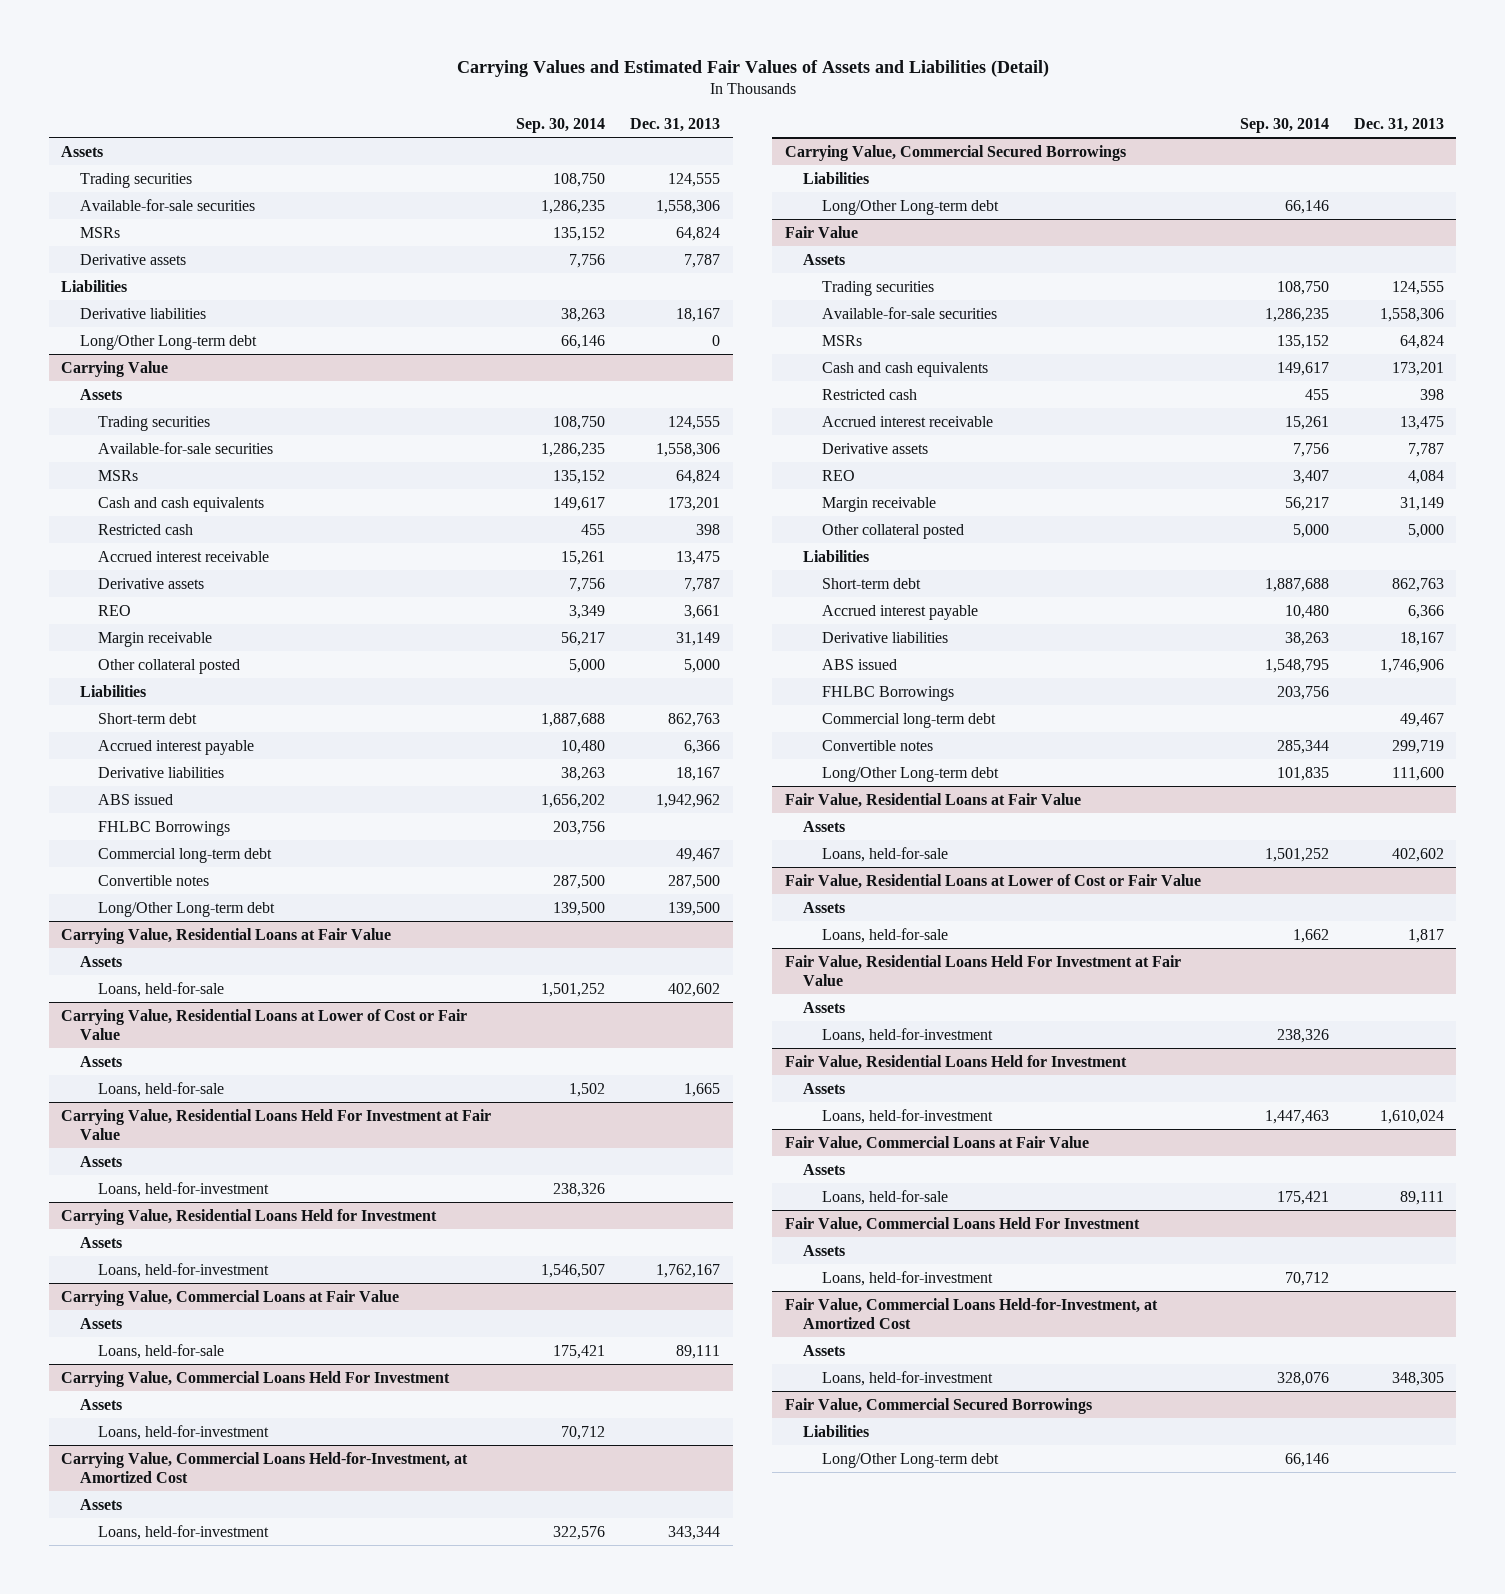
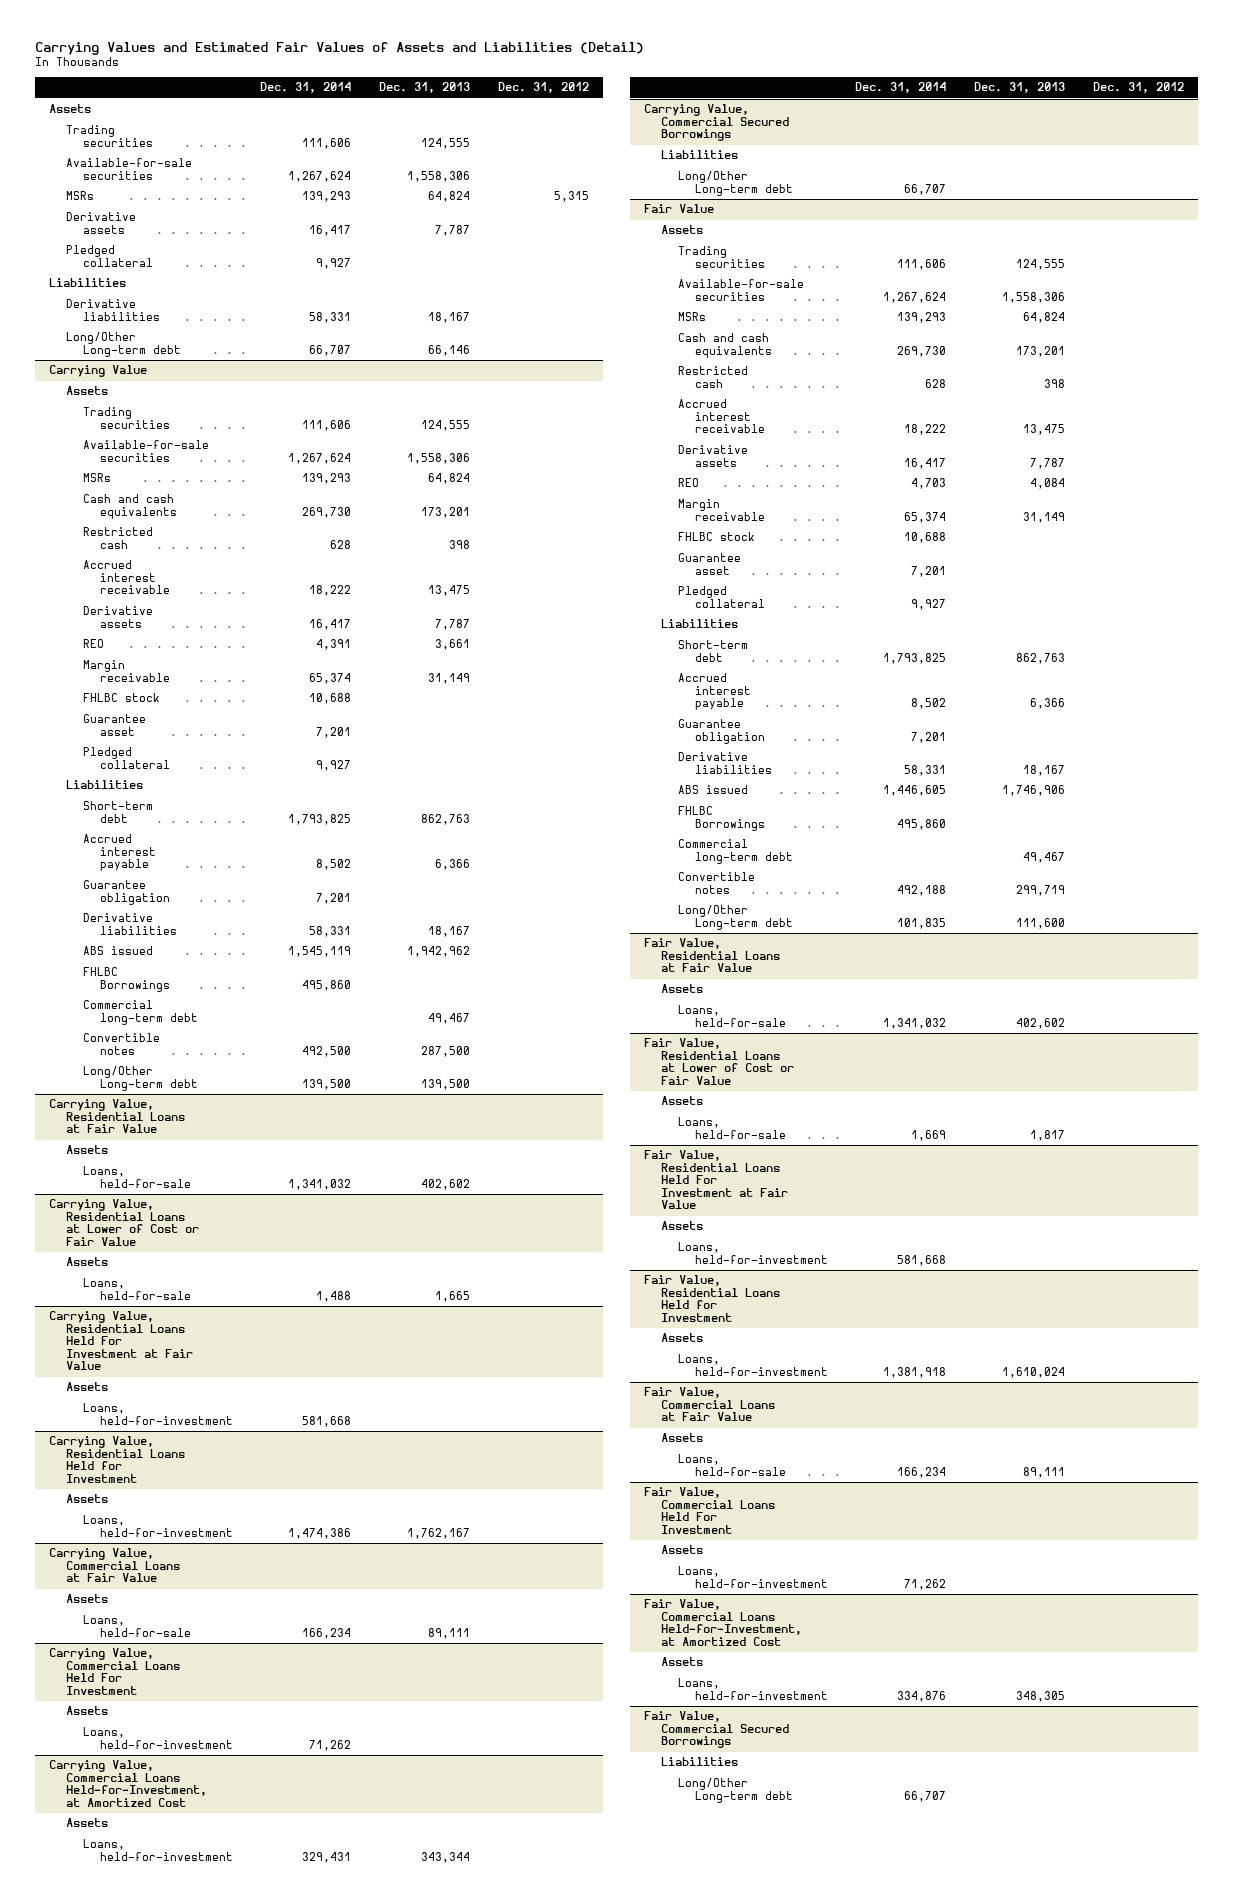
[516,117,606,133] Sep. 30, 2014 -> none
none -> [260,82,352,94] Dec. 31, 2014
none -> [497,82,589,94] Dec. 31, 2012
none -> [65,245,153,267] Pledged collateral
[712,334,721,346] 0 -> [428,344,471,356] 66,146
[98,658,241,674] Other collateral posted -> none
none -> [82,693,160,703] FHLBC stock
none -> [82,714,146,736] Guarantee asset
none -> [82,747,170,769] Pledged collateral
none -> [82,880,170,905] Guarantee obligation
[821,523,964,539] Other collateral posted -> none
none -> [677,532,755,542] FHLBC stock
none -> [677,553,741,575] Guarantee asset
none -> [677,586,765,608] Pledged collateral
none -> [677,719,765,744] Guarantee obligation

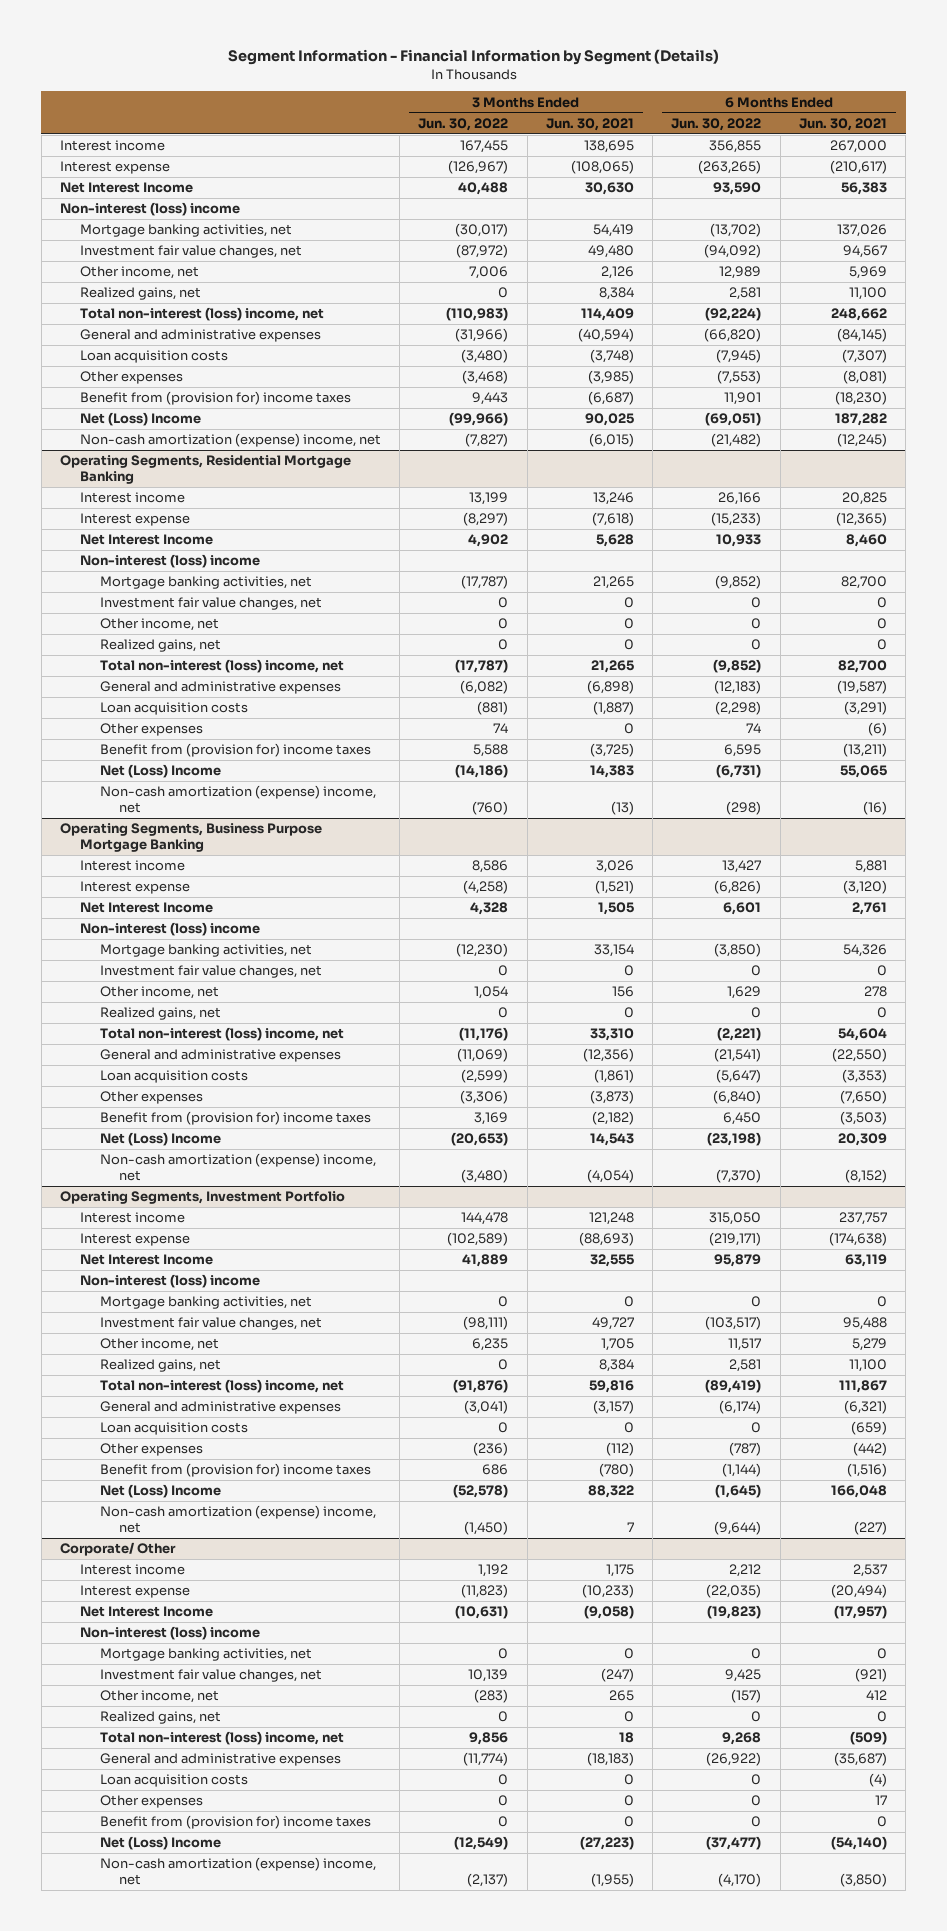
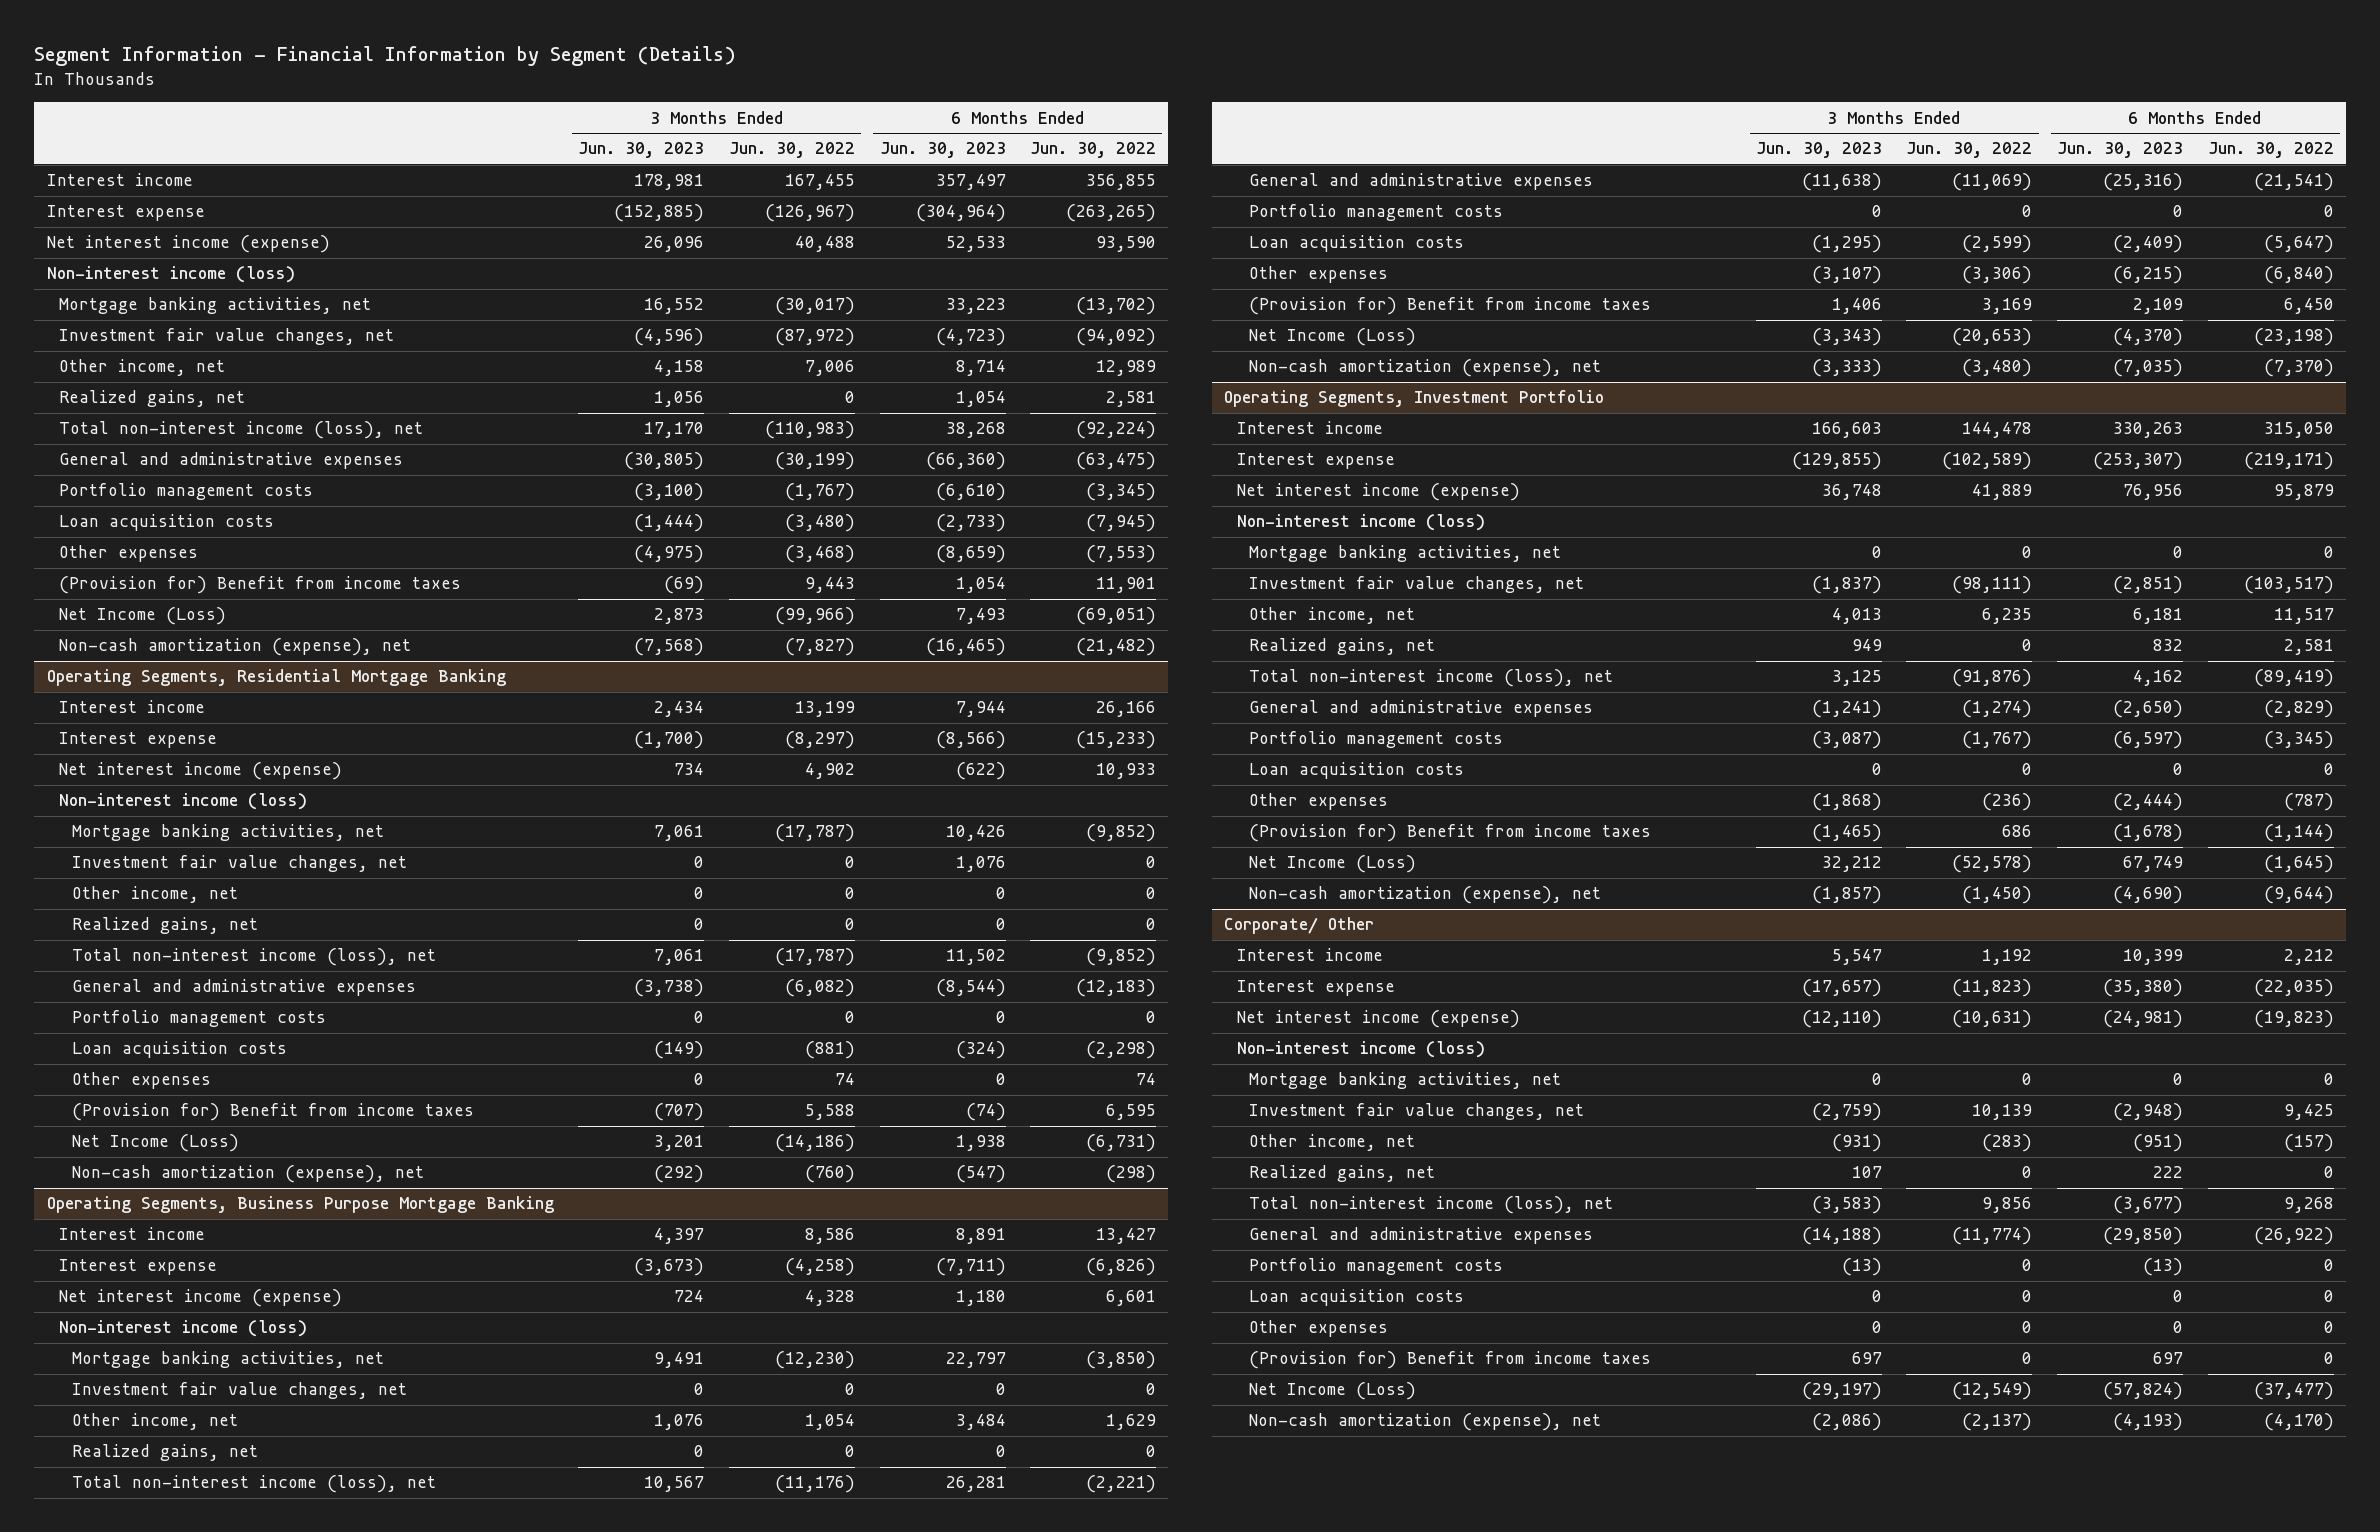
[545,117,634,131] Jun. 30, 2021 -> none
[798,117,887,131] Jun. 30, 2021 -> none
none -> [578,142,705,159] Jun. 30, 2023
none -> [879,142,1006,159] Jun. 30, 2023
[60,182,194,194] Net Interest Income -> [46,235,330,254] Net interest income (expense)
[60,202,241,217] Non-interest (loss) income -> [46,266,295,284] Non-interest income (loss)
[79,307,324,322] Total non-interest (loss) income, net -> [59,421,424,440] Total non-interest income (loss), net
[455,328,509,343] (31,966) -> [774,452,855,471] (30,199)
[704,328,762,343] (66,820) -> [1076,452,1157,471] (63,475)
none -> [59,483,314,501] Portfolio management costs
[79,391,351,406] Benefit from (provision for) income taxes -> [59,576,462,595] (Provision for) Benefit from income taxes
[79,412,201,427] Net (Loss) Income -> [59,607,227,626] Net Income (Loss)
[79,433,381,448] Non-cash amortization (expense) income, net -> [59,638,412,657] Non-cash amortization (expense), net
[79,534,213,546] Net Interest Income -> [59,762,343,781] Net interest income (expense)
[79,554,260,569] Non-interest (loss) income -> [59,793,308,811] Non-interest income (loss)
[99,659,344,674] Total non-interest (loss) income, net -> [71,948,436,967] Total non-interest income (loss), net
none -> [71,1010,326,1028] Portfolio management costs
[99,743,371,758] Benefit from (provision for) income taxes -> [71,1103,474,1122] (Provision for) Benefit from income taxes
[99,764,221,779] Net (Loss) Income -> [71,1134,239,1153] Net Income (Loss)
[99,785,376,813] Non-cash amortization (expense) income, net -> [71,1165,424,1184] Non-cash amortization (expense), net
[79,902,213,914] Net Interest Income -> [59,1289,343,1308] Net interest income (expense)
[79,922,260,937] Non-interest (loss) income -> [59,1320,308,1338] Non-interest income (loss)
[99,1027,344,1042] Total non-interest (loss) income, net -> [71,1475,436,1494] Total non-interest income (loss), net
none -> [1249,204,1504,222] Portfolio management costs
[99,1111,371,1126] Benefit from (provision for) income taxes -> [1249,297,1652,316] (Provision for) Benefit from income taxes
[99,1132,221,1147] Net (Loss) Income -> [1249,328,1417,347] Net Income (Loss)
[99,1153,376,1181] Non-cash amortization (expense) income, net -> [1249,359,1602,378] Non-cash amortization (expense), net
[79,1254,213,1266] Net Interest Income -> [1236,483,1520,502] Net interest income (expense)
[79,1274,260,1289] Non-interest (loss) income -> [1236,514,1485,532] Non-interest income (loss)
[99,1379,344,1394] Total non-interest (loss) income, net -> [1249,669,1614,688] Total non-interest income (loss), net
[464,1400,509,1415] (3,041) -> [1962,700,2033,719] (1,274)
[719,1400,762,1415] (6,174) -> [2263,700,2334,719] (2,829)
none -> [1249,731,1504,749] Portfolio management costs
[99,1463,371,1478] Benefit from (provision for) income taxes -> [1249,824,1652,843] (Provision for) Benefit from income taxes
[99,1484,221,1499] Net (Loss) Income -> [1249,855,1417,874] Net Income (Loss)
[99,1505,376,1533] Non-cash amortization (expense) income, net -> [1249,886,1602,905] Non-cash amortization (expense), net
[79,1606,213,1618] Net Interest Income -> [1236,1010,1520,1029] Net interest income (expense)
[79,1626,260,1641] Non-interest (loss) income -> [1236,1041,1485,1059] Non-interest income (loss)
[99,1731,344,1746] Total non-interest (loss) income, net -> [1249,1196,1614,1215] Total non-interest income (loss), net
none -> [1249,1258,1504,1276] Portfolio management costs
[99,1815,371,1830] Benefit from (provision for) income taxes -> [1249,1351,1652,1370] (Provision for) Benefit from income taxes
[99,1836,221,1851] Net (Loss) Income -> [1249,1382,1417,1401] Net Income (Loss)
[99,1857,376,1885] Non-cash amortization (expense) income, net -> [1249,1413,1602,1432] Non-cash amortization (expense), net

